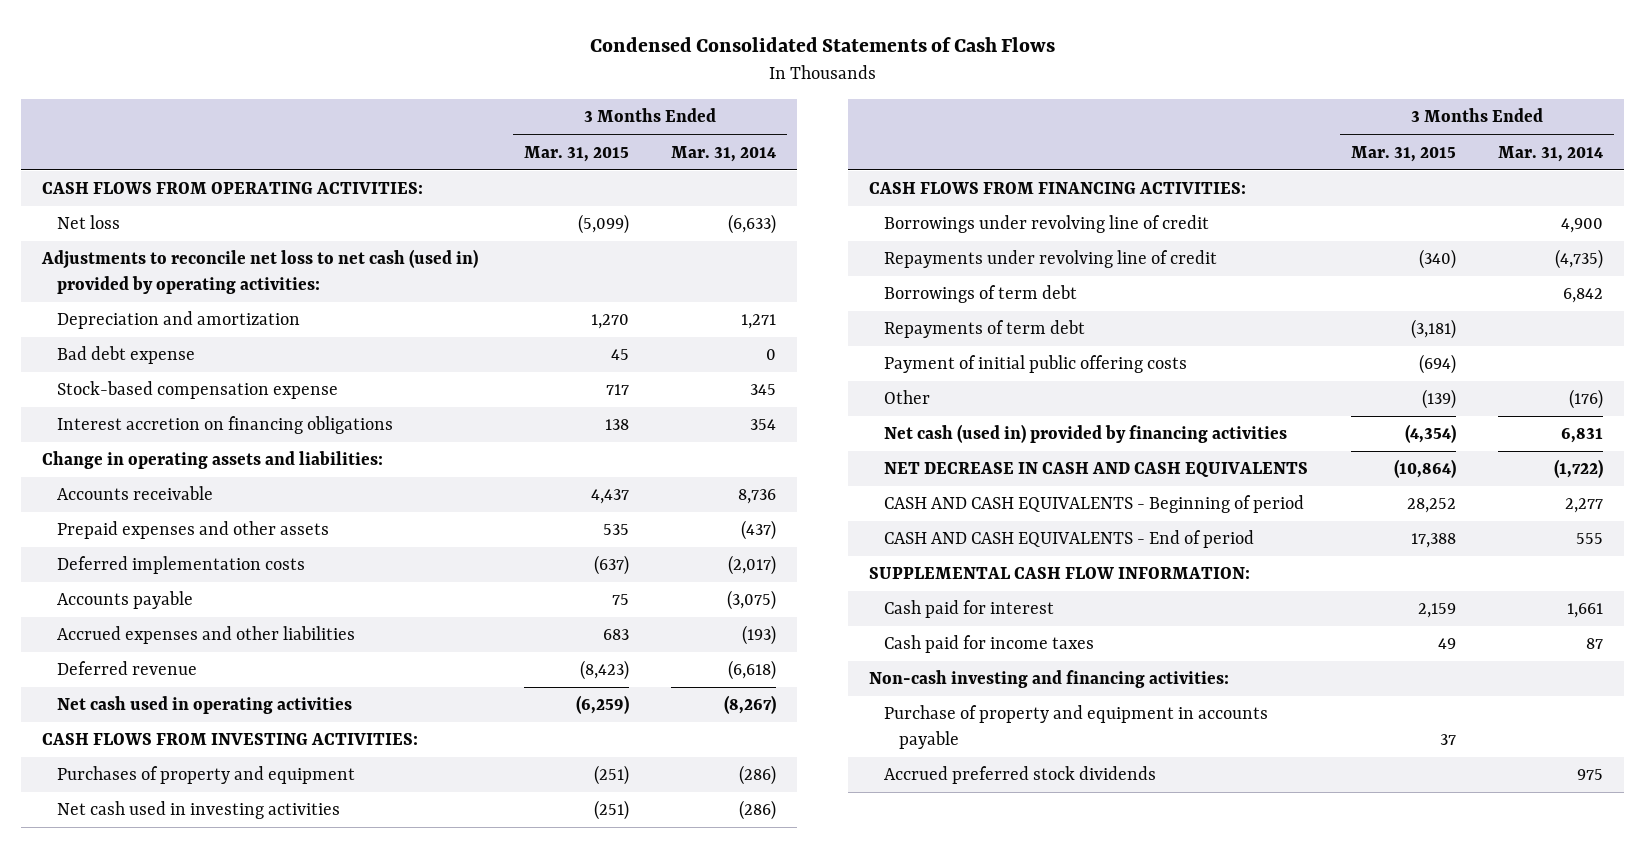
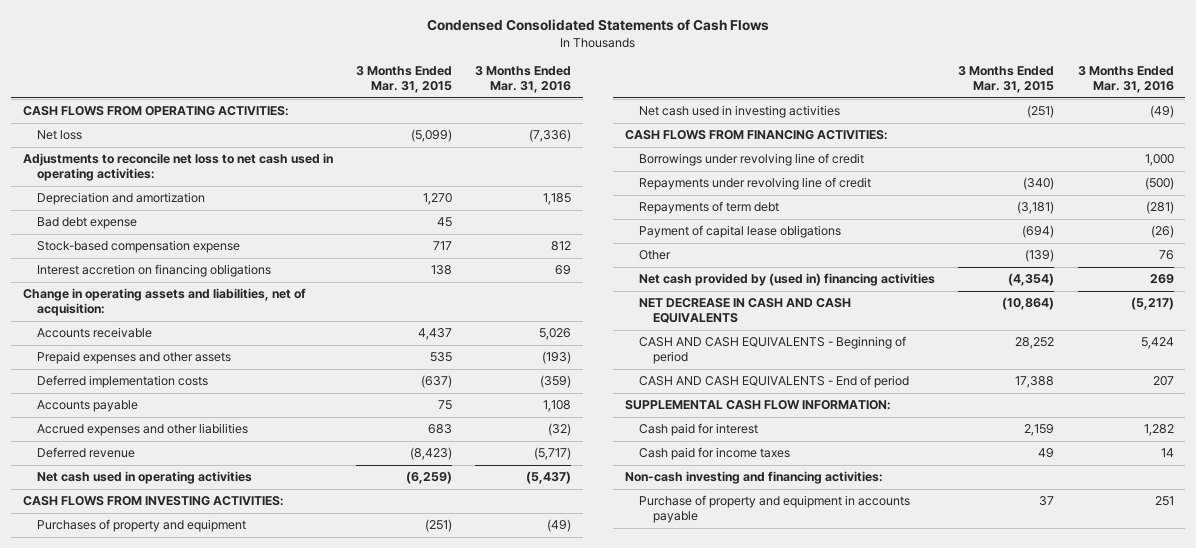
[671,145,777,162] Mar. 31, 2014 -> none
none -> [475,66,572,94] 3 Months Ended Mar. 31, 2016
[41,249,479,294] Adjustments to reconcile net loss to net cash (used in) provided by operating activities: -> [22,153,333,182] Adjustments to reconcile net loss to net cash used in operating activities:
[42,451,384,470] Change in operating assets and liabilities: -> [22,288,306,317] Change in operating assets and liabilities, net of acquisition:
[884,285,1078,304] Borrowings of term debt -> none
[884,355,1188,374] Payment of initial public offering costs -> [639,225,842,239] Payment of capital lease obligations
[884,424,1288,444] Net cash (used in) provided by financing activities -> [639,273,936,287] Net cash provided by (used in) financing activities
[884,766,1157,785] Accrued preferred stock dividends -> none

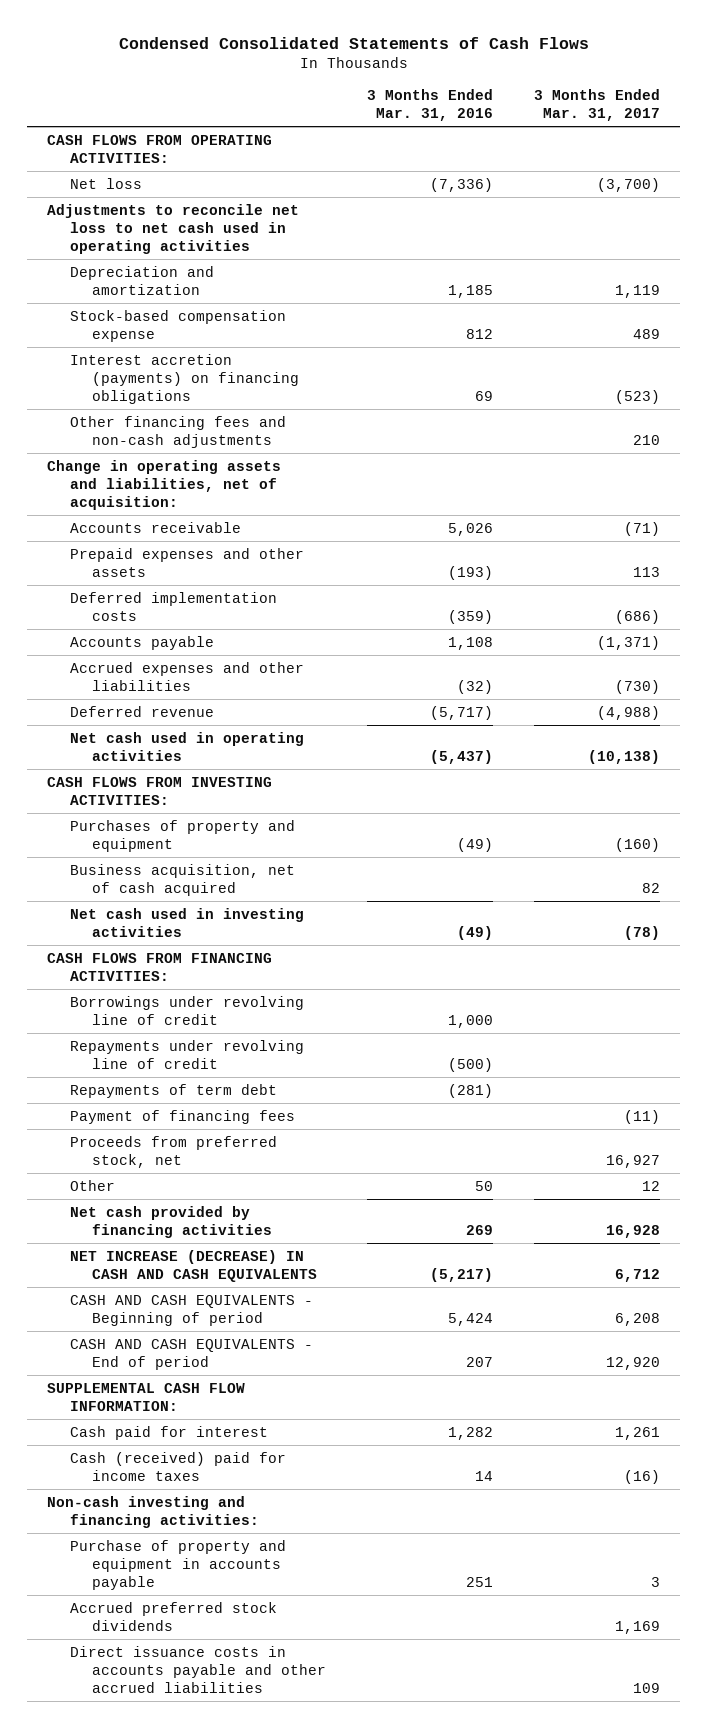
[355,66,452,94] 3 Months Ended Mar. 31, 2015 -> none
none -> [533,89,660,122] 3 Months Ended Mar. 31, 2017
[22,153,333,182] Adjustments to reconcile net loss to net cash used in operating activities: -> [47,203,300,254] Adjustments to reconcile net loss to net cash used in operating activities
[36,217,137,230] Bad debt expense -> none
[36,264,271,278] Interest accretion on financing obligations -> [69,353,299,404] Interest accretion (payments) on financing obligations
none -> [69,415,286,448] Other financing fees and non-cash adjustments
none -> [69,863,295,896] Business acquisition, net of cash acquired
[639,225,842,239] Payment of capital lease obligations -> none
none -> [69,1109,295,1124] Payment of financing fees
none -> [69,1135,277,1168] Proceeds from preferred stock, net
[1158,250,1174,261] 76 -> [474,1180,493,1191] 50
[639,273,936,287] Net cash provided by (used in) financing activities -> [69,1205,272,1238] Net cash provided by financing activities
[639,298,852,324] NET DECREASE IN CASH AND CASH EQUIVALENTS -> [69,1249,317,1282] NET INCREASE (DECREASE) IN CASH AND CASH EQUIVALENTS
[639,447,791,461] Cash paid for income taxes -> [69,1451,286,1481] Cash (received) paid for income taxes
none -> [69,1601,277,1631] Accrued preferred stock dividends
none -> [69,1645,326,1693] Direct issuance costs in accounts payable and other accrued liabilities

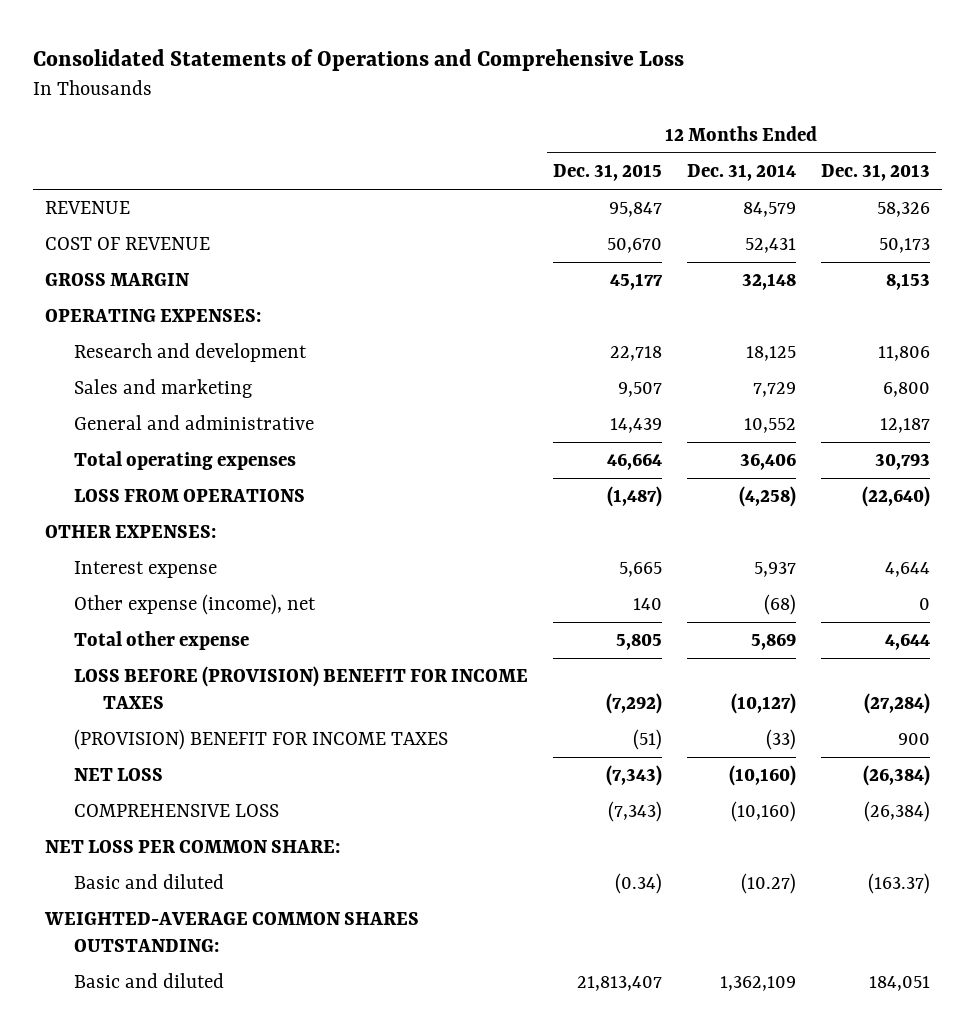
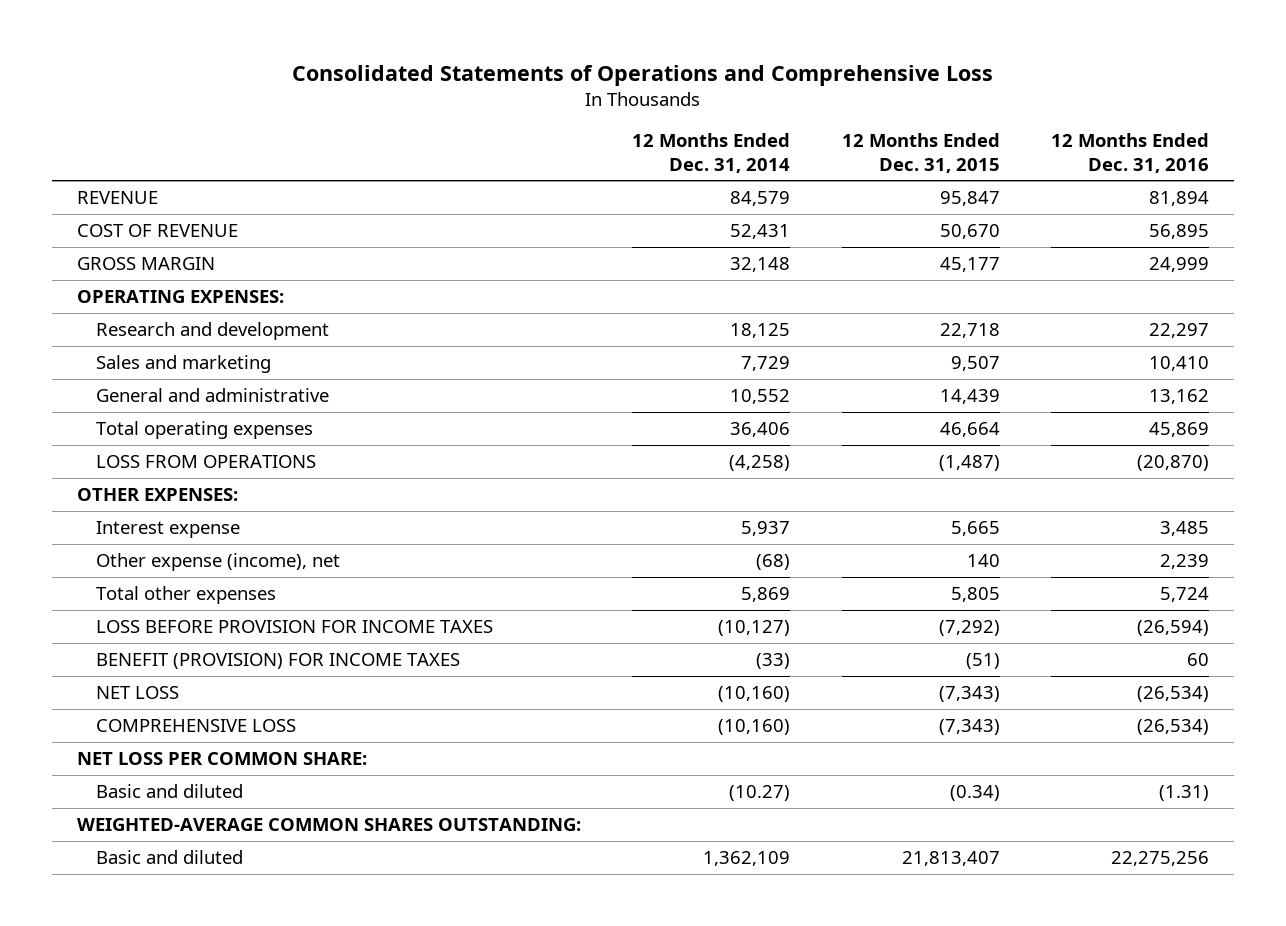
[820,164,930,182] Dec. 31, 2013 -> none
none -> [1050,133,1209,173] 12 Months Ended Dec. 31, 2016
[74,631,250,651] Total other expense -> [96,586,277,605] Total other expenses
[74,666,529,710] LOSS BEFORE (PROVISION) BENEFIT FOR INCOME TAXES -> [96,620,494,634] LOSS BEFORE PROVISION FOR INCOME TAXES
[74,729,449,751] (PROVISION) BENEFIT FOR INCOME TAXES -> [96,653,461,670] BENEFIT (PROVISION) FOR INCOME TAXES

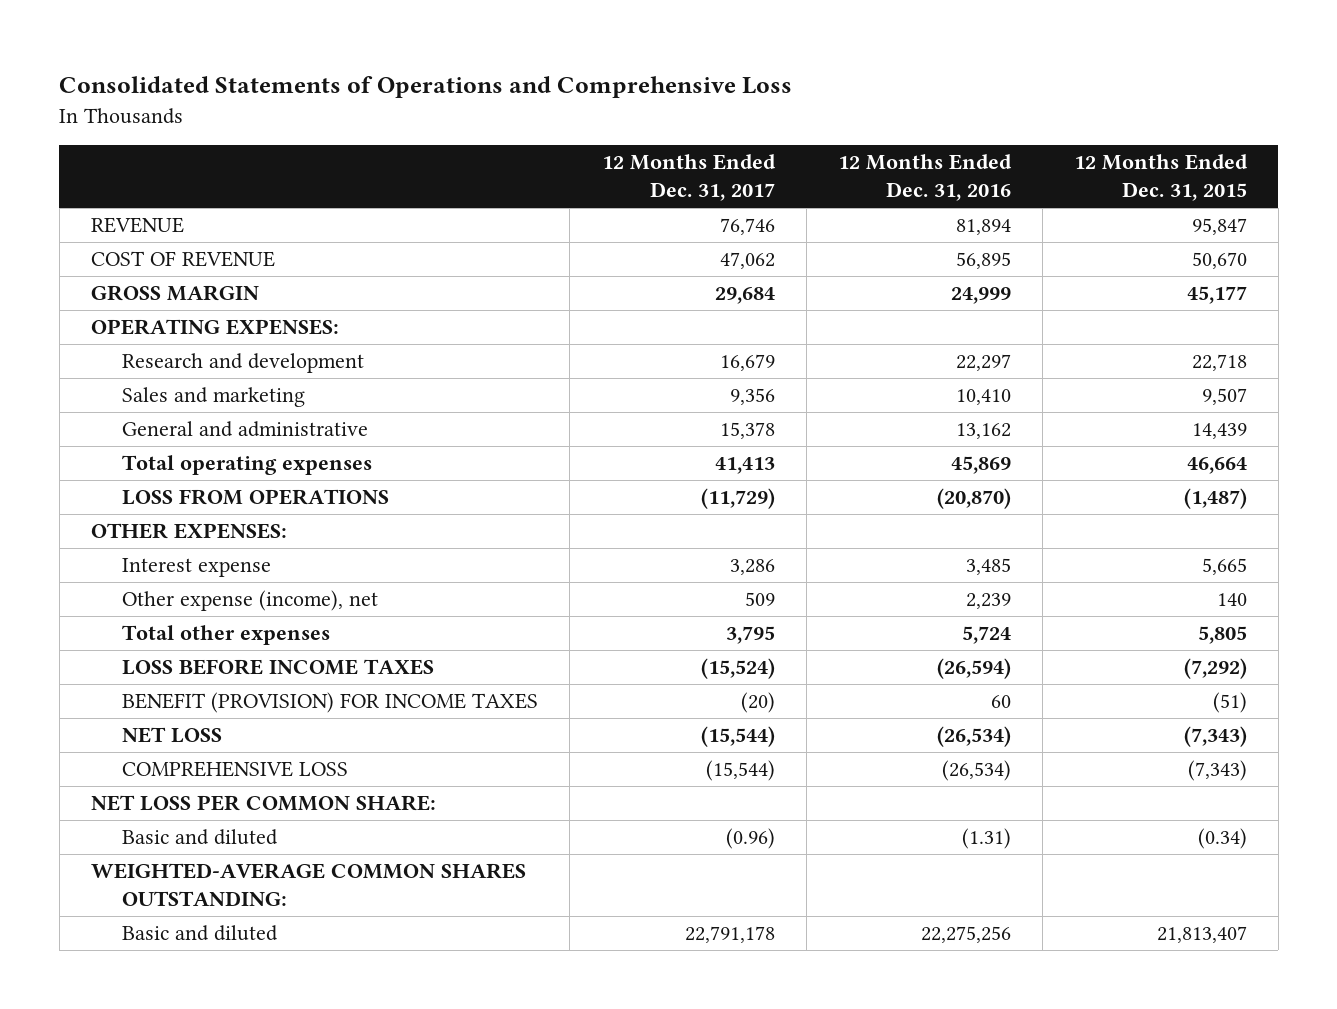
[632,133,791,173] 12 Months Ended Dec. 31, 2014 -> none
none -> [601,154,776,201] 12 Months Ended Dec. 31, 2017
[96,620,494,634] LOSS BEFORE PROVISION FOR INCOME TAXES -> [122,659,435,676] LOSS BEFORE INCOME TAXES

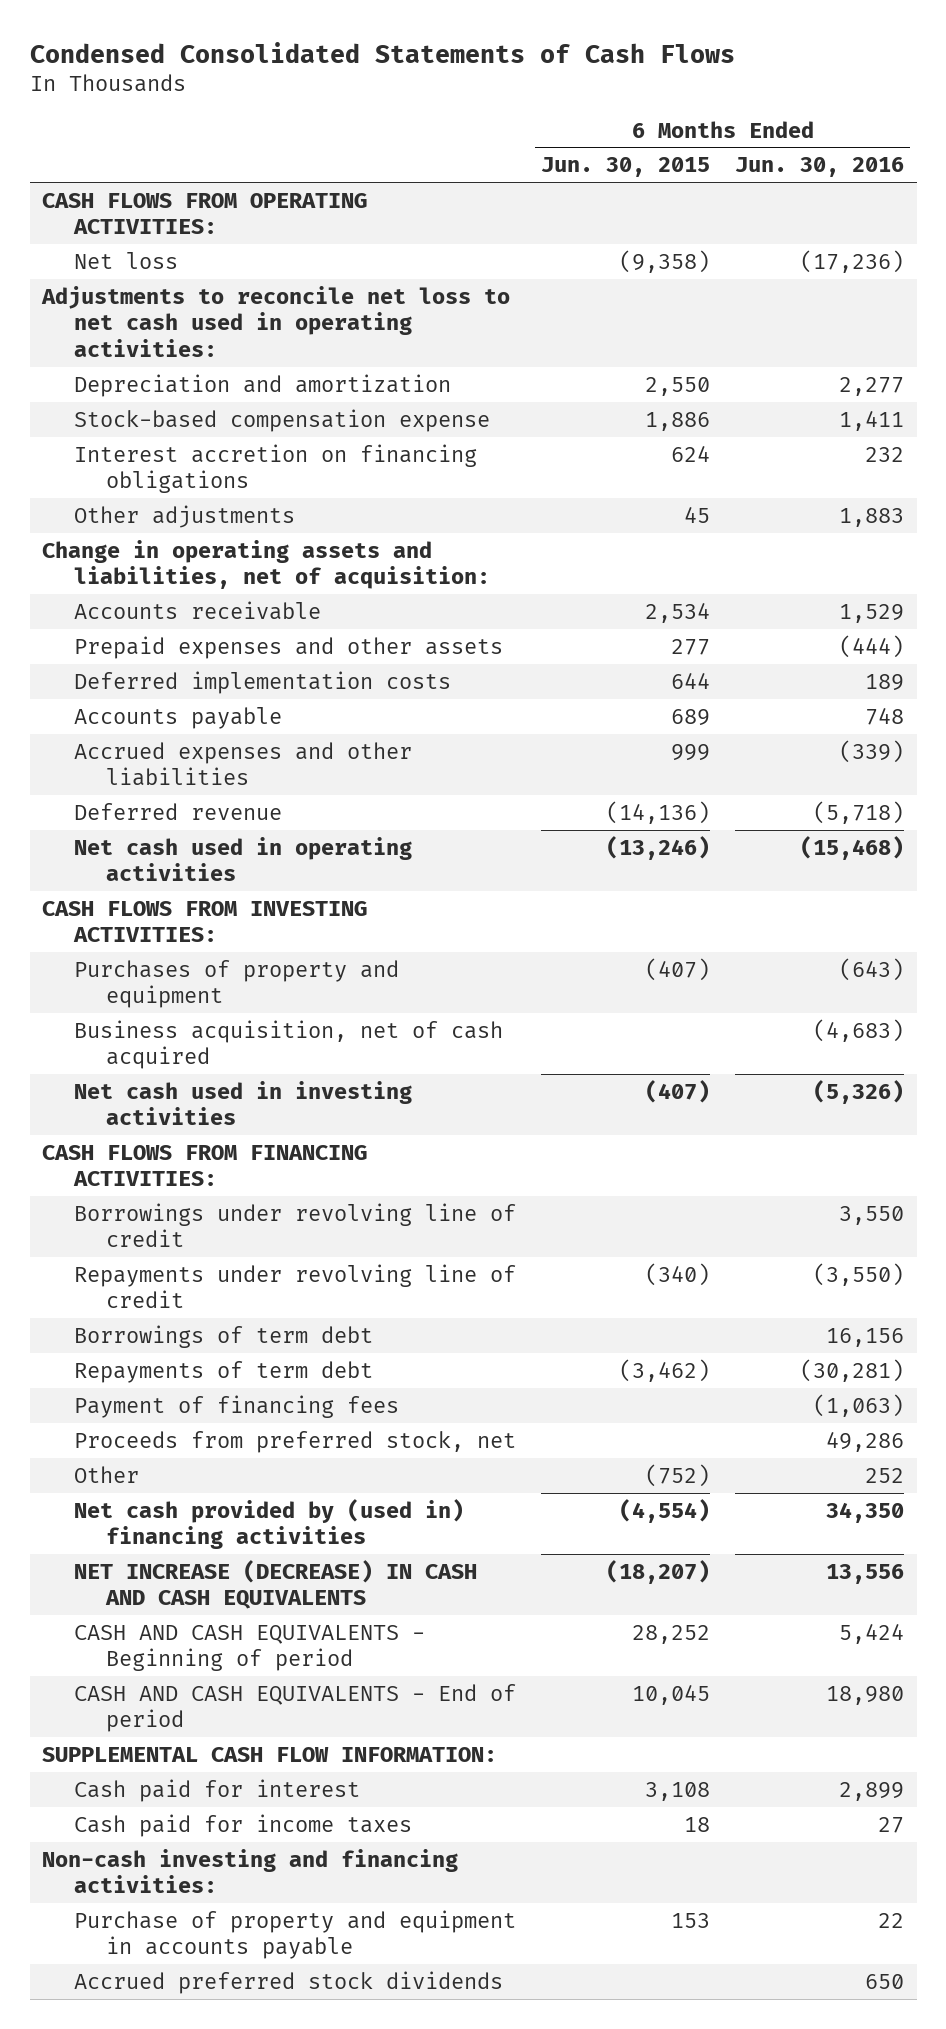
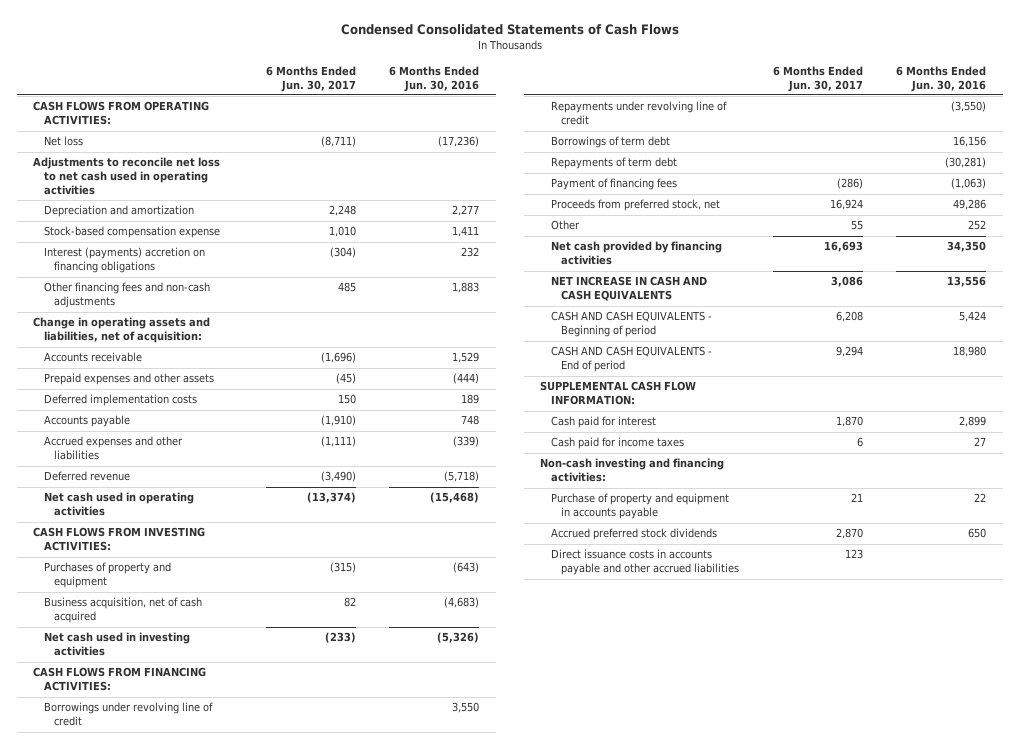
[541,157,711,178] Jun. 30, 2015 -> none
none -> [265,65,356,92] 6 Months Ended Jun. 30, 2017
[41,285,511,357] Adjustments to reconcile net loss to net cash used in operating activities: -> [33,157,221,196] Adjustments to reconcile net loss to net cash used in operating activities
[74,443,478,494] Interest accretion on financing obligations -> [43,247,205,274] Interest (payments) accretion on financing obligations
[74,504,296,528] Other adjustments -> [43,282,210,309] Other financing fees and non-cash adjustments
[74,1498,465,1550] Net cash provided by (used in) financing activities -> [550,241,722,266] Net cash provided by financing activities
[74,1559,478,1610] NET INCREASE (DECREASE) IN CASH AND CASH EQUIVALENTS -> [550,276,707,302] NET INCREASE IN CASH AND CASH EQUIVALENTS
none -> [550,549,740,576] Direct issuance costs in accounts payable and other accrued liabilities

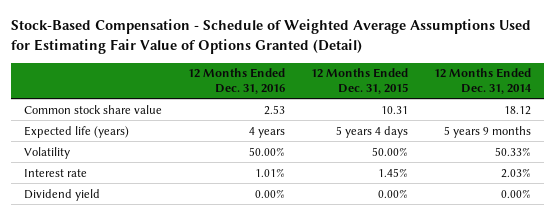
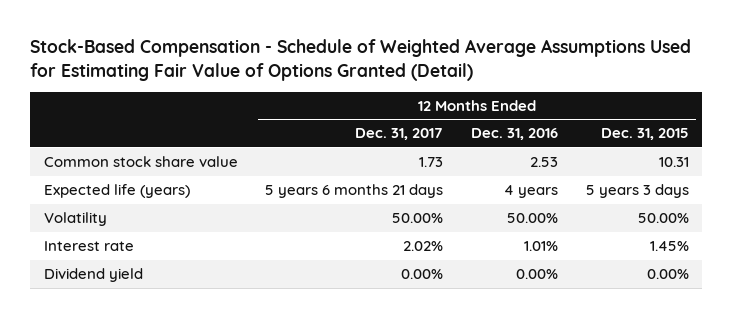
[433,68,532,94] 12 Months Ended Dec. 31, 2014 -> none
none -> [355,128,444,141] Dec. 31, 2017
[335,125,408,138] 5 years 4 days -> [585,184,689,199] 5 years 3 days

